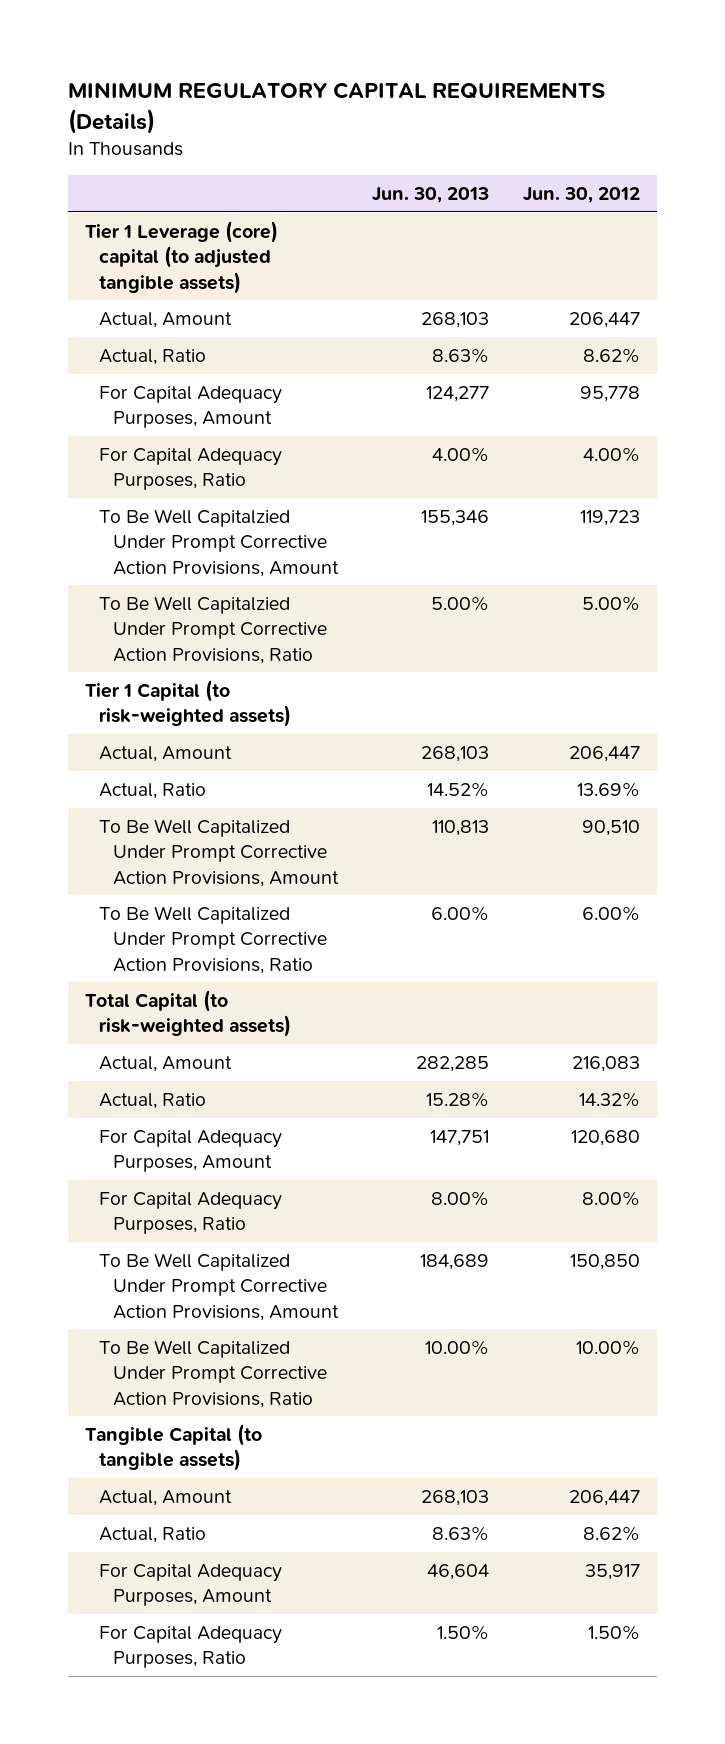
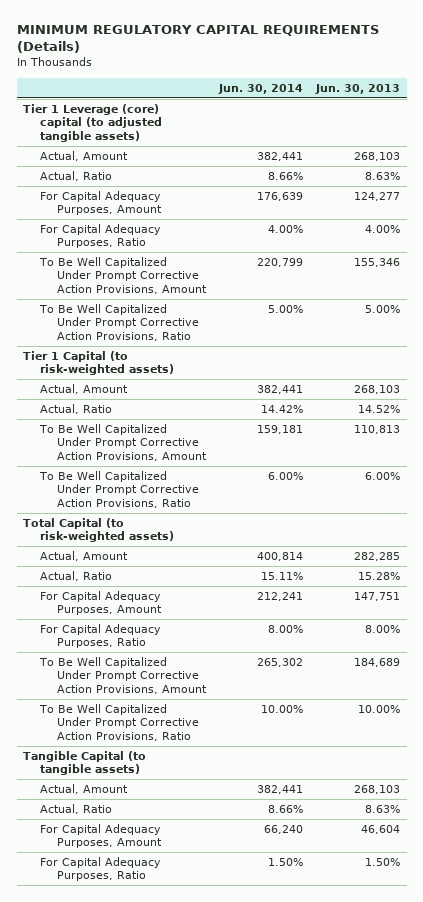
[522,187,640,204] Jun. 30, 2012 -> none
none -> [217,83,303,94] Jun. 30, 2014
[98,509,339,577] To Be Well Capitalzied Under Prompt Corrective Action Provisions, Amount -> [39,257,207,294] To Be Well Capitalized Under Prompt Corrective Action Provisions, Amount
[98,596,327,664] To Be Well Capitalzied Under Prompt Corrective Action Provisions, Ratio -> [39,304,199,341] To Be Well Capitalized Under Prompt Corrective Action Provisions, Ratio

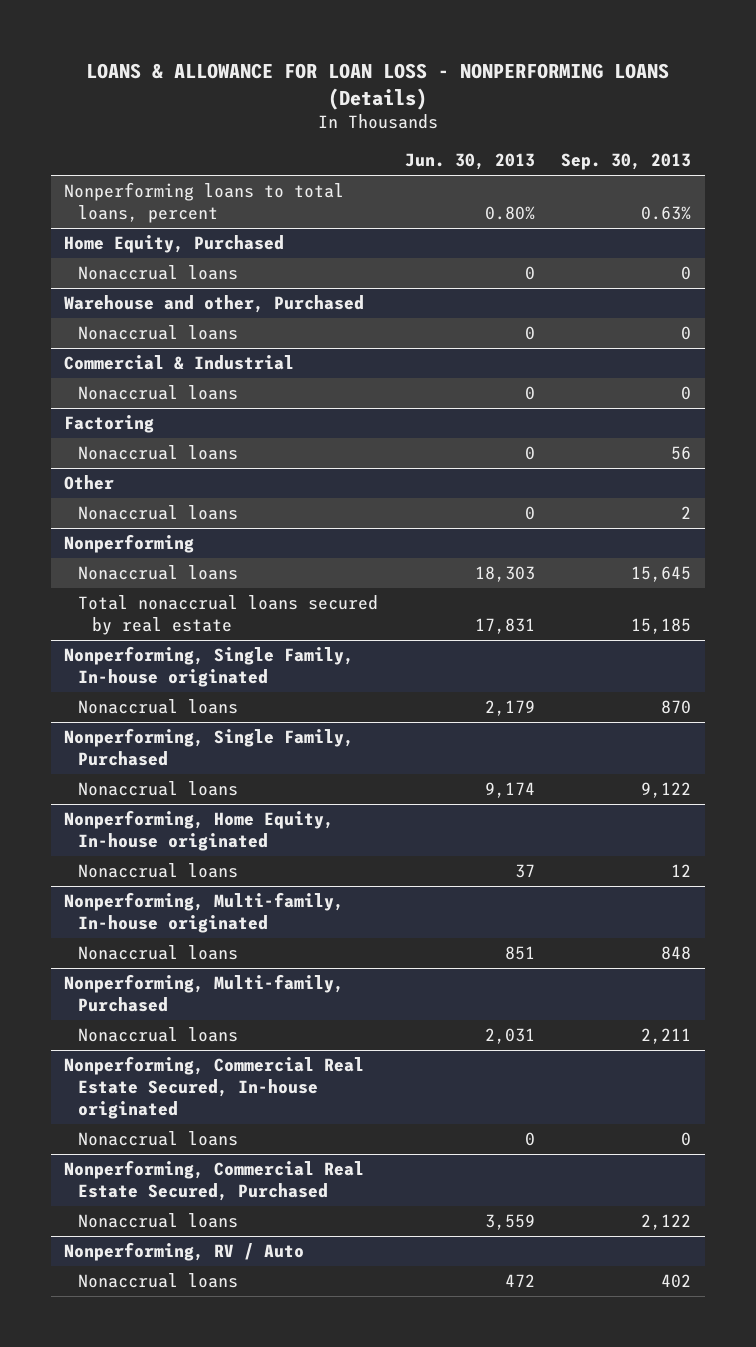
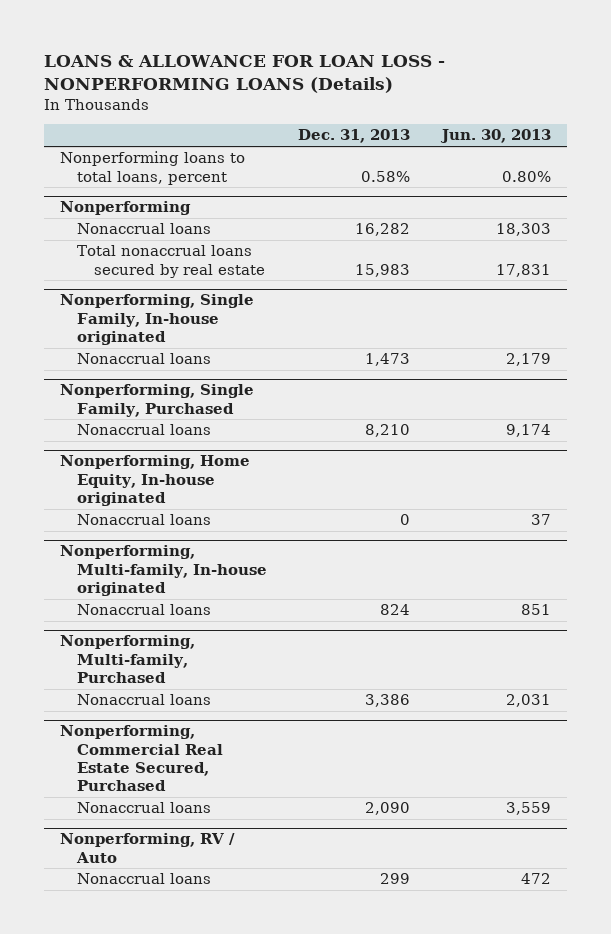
[561,153,692,171] Sep. 30, 2013 -> none
none -> [298,129,411,144] Dec. 31, 2013
[64,234,285,253] Home Equity, Purchased -> none
[78,264,239,280] Nonaccrual loans -> none
[64,294,365,313] Warehouse and other, Purchased -> none
[78,324,239,340] Nonaccrual loans -> none
[64,354,295,370] Commercial & Industrial -> none
[78,384,239,400] Nonaccrual loans -> none
[64,414,155,433] Factoring -> none
[78,444,239,460] Nonaccrual loans -> none
[64,474,115,490] Other -> none
[78,504,239,520] Nonaccrual loans -> none
[64,1055,365,1120] Nonperforming, Commercial Real Estate Secured, In-house originated -> none
[78,1130,239,1146] Nonaccrual loans -> none

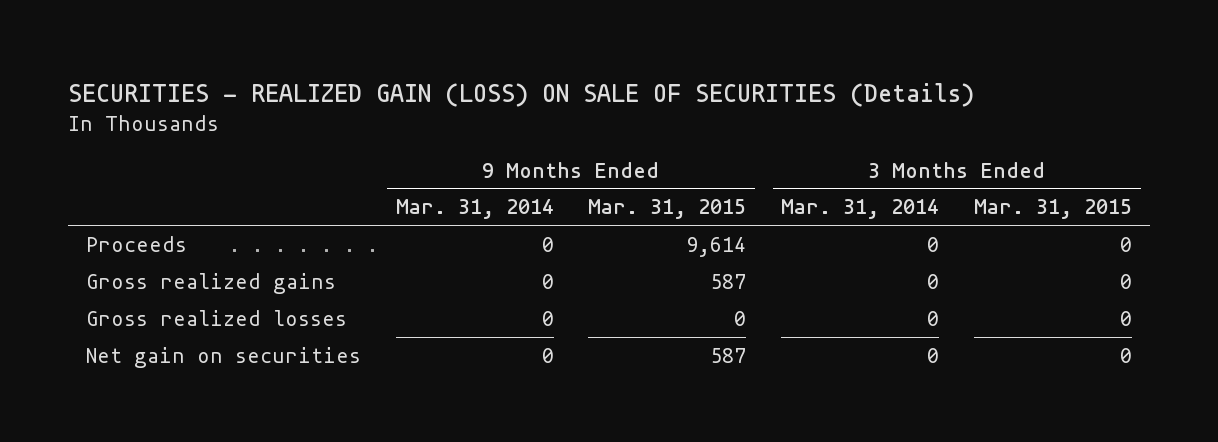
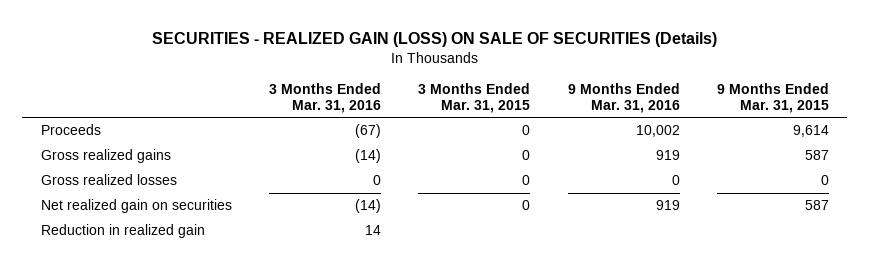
[395,199,554,220] Mar. 31, 2014 -> none
[781,199,940,220] Mar. 31, 2014 -> none
none -> [268,82,381,113] 3 Months Ended Mar. 31, 2016
none -> [567,82,680,113] 9 Months Ended Mar. 31, 2016
[85,346,361,368] Net gain on securities -> [40,199,232,214] Net realized gain on securities
none -> [40,224,205,239] Reduction in realized gain

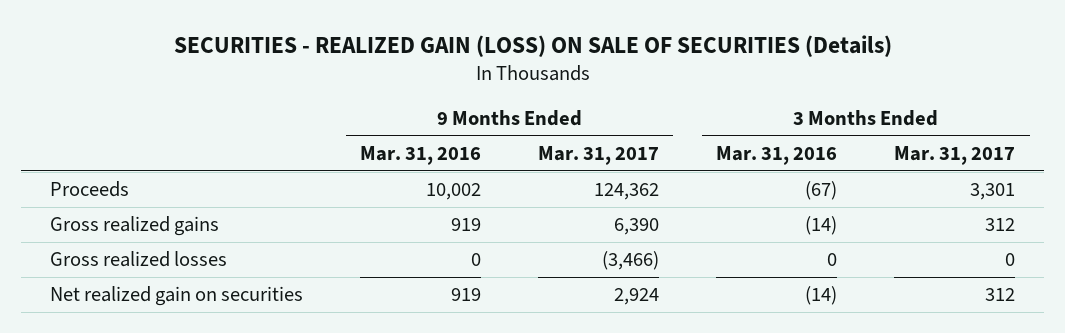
[418,82,531,113] 3 Months Ended Mar. 31, 2015 -> none
[716,82,829,113] 9 Months Ended Mar. 31, 2015 -> none
none -> [538,146,660,166] Mar. 31, 2017
none -> [894,146,1016,166] Mar. 31, 2017
[40,224,205,239] Reduction in realized gain -> none

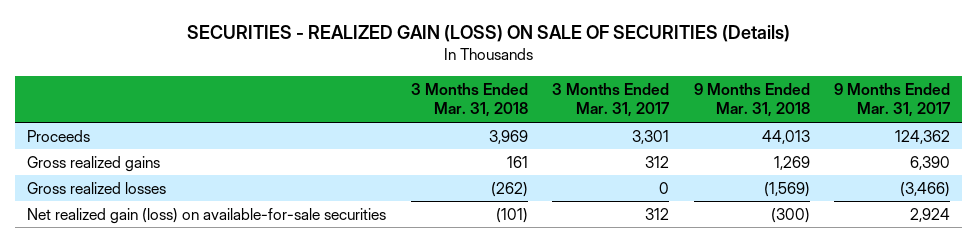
[359,146,481,166] Mar. 31, 2016 -> none
[716,146,838,166] Mar. 31, 2016 -> none
none -> [410,82,528,118] 3 Months Ended Mar. 31, 2018
none -> [693,82,810,118] 9 Months Ended Mar. 31, 2018
[49,286,303,307] Net realized gain on securities -> [26,207,386,224] Net realized gain (loss) on available-for-sale securities

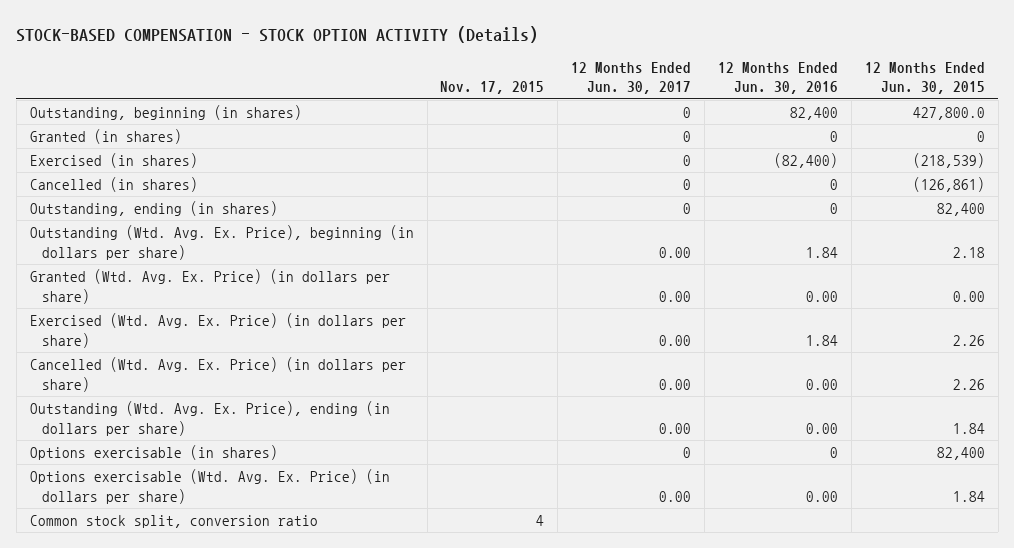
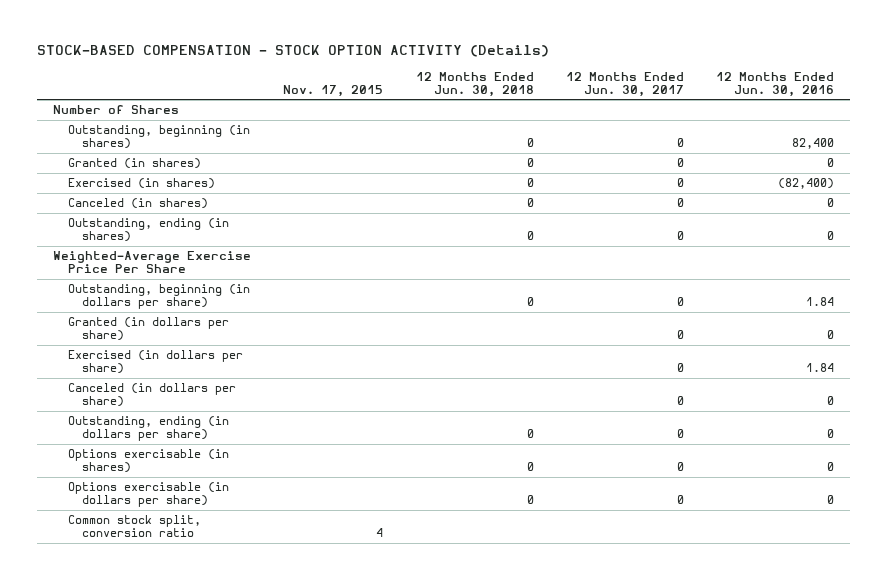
[864,61,985,95] 12 Months Ended Jun. 30, 2015 -> none
none -> [415,71,534,97] 12 Months Ended Jun. 30, 2018
none -> [53,105,180,115] Number of Shares
[29,176,198,192] Cancelled (in shares) -> [67,198,208,210] Canceled (in shares)
none -> [53,251,252,274] Weighted-Average Exercise Price Per Share
[29,224,414,260] Outstanding (Wtd. Avg. Ex. Price), beginning (in dollars per share) -> [67,284,250,310] Outstanding, beginning (in dollars per share)
[659,246,692,258] 0.00 -> [676,297,684,307] 0
[29,268,390,304] Granted (Wtd. Avg. Ex. Price) (in dollars per share) -> [67,317,229,342] Granted (in dollars per share)
[659,290,692,302] 0.00 -> [676,330,684,340] 0
[805,290,838,302] 0.00 -> [826,330,834,340] 0
[29,312,406,348] Exercised (Wtd. Avg. Ex. Price) (in dollars per share) -> [67,350,243,375] Exercised (in dollars per share)
[659,334,692,346] 0.00 -> [676,363,684,373] 0
[29,356,406,392] Cancelled (Wtd. Avg. Ex. Price) (in dollars per share) -> [67,383,236,408] Canceled (in dollars per share)
[659,378,692,390] 0.00 -> [676,396,684,406] 0
[805,378,838,390] 0.00 -> [826,396,834,406] 0
[29,400,390,436] Outstanding (Wtd. Avg. Ex. Price), ending (in dollars per share) -> [67,416,229,442] Outstanding, ending (in dollars per share)
[659,422,692,434] 0.00 -> [676,429,684,439] 0
[805,422,838,434] 0.00 -> [826,429,834,439] 0
[29,468,390,504] Options exercisable (Wtd. Avg. Ex. Price) (in dollars per share) -> [67,482,229,508] Options exercisable (in dollars per share)
[659,490,692,502] 0.00 -> [676,495,684,505] 0
[805,490,838,502] 0.00 -> [826,495,834,505] 0

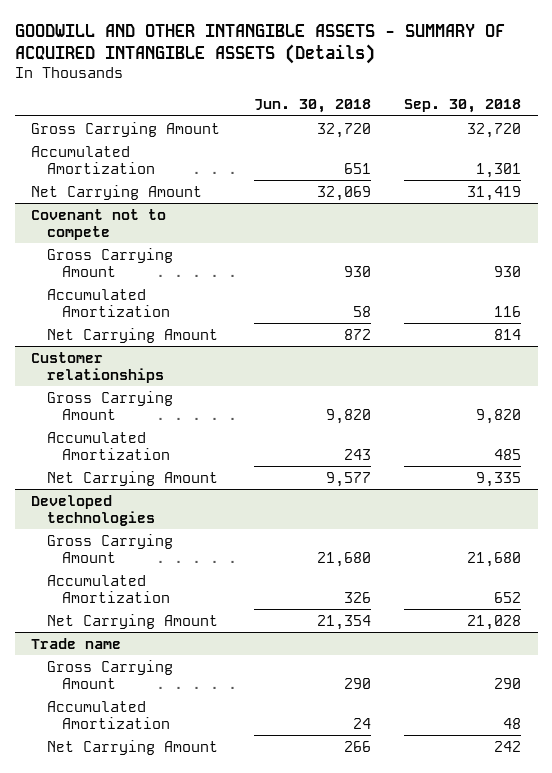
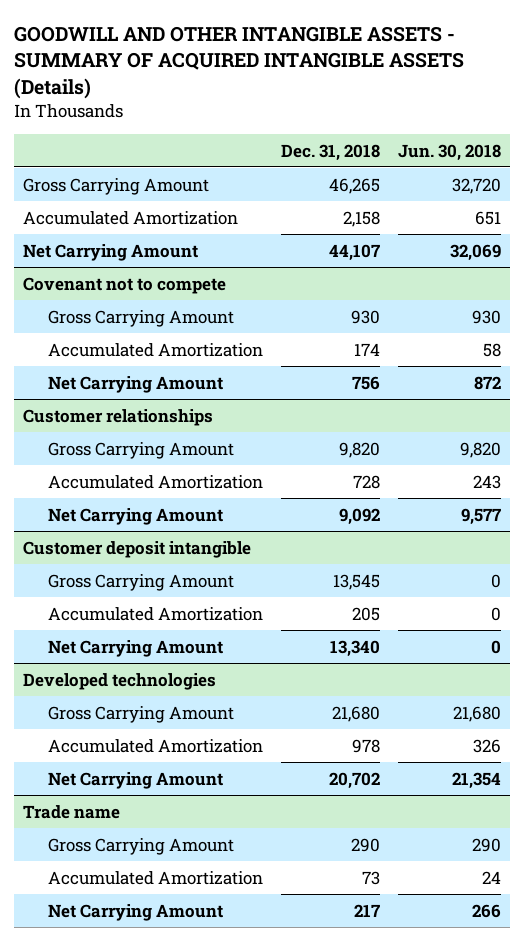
[403,99,521,114] Sep. 30, 2018 -> none
none -> [280,143,380,161] Dec. 31, 2018
none -> [23,540,252,558] Customer deposit intangible
none -> [47,573,234,591] Gross Carrying Amount
none -> [47,606,263,621] Accumulated Amortization
none -> [47,639,223,657] Net Carrying Amount

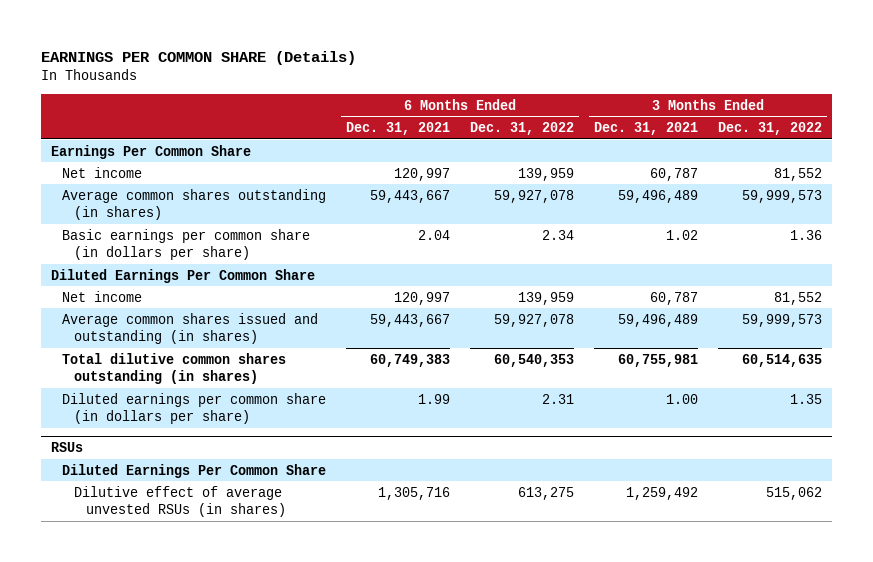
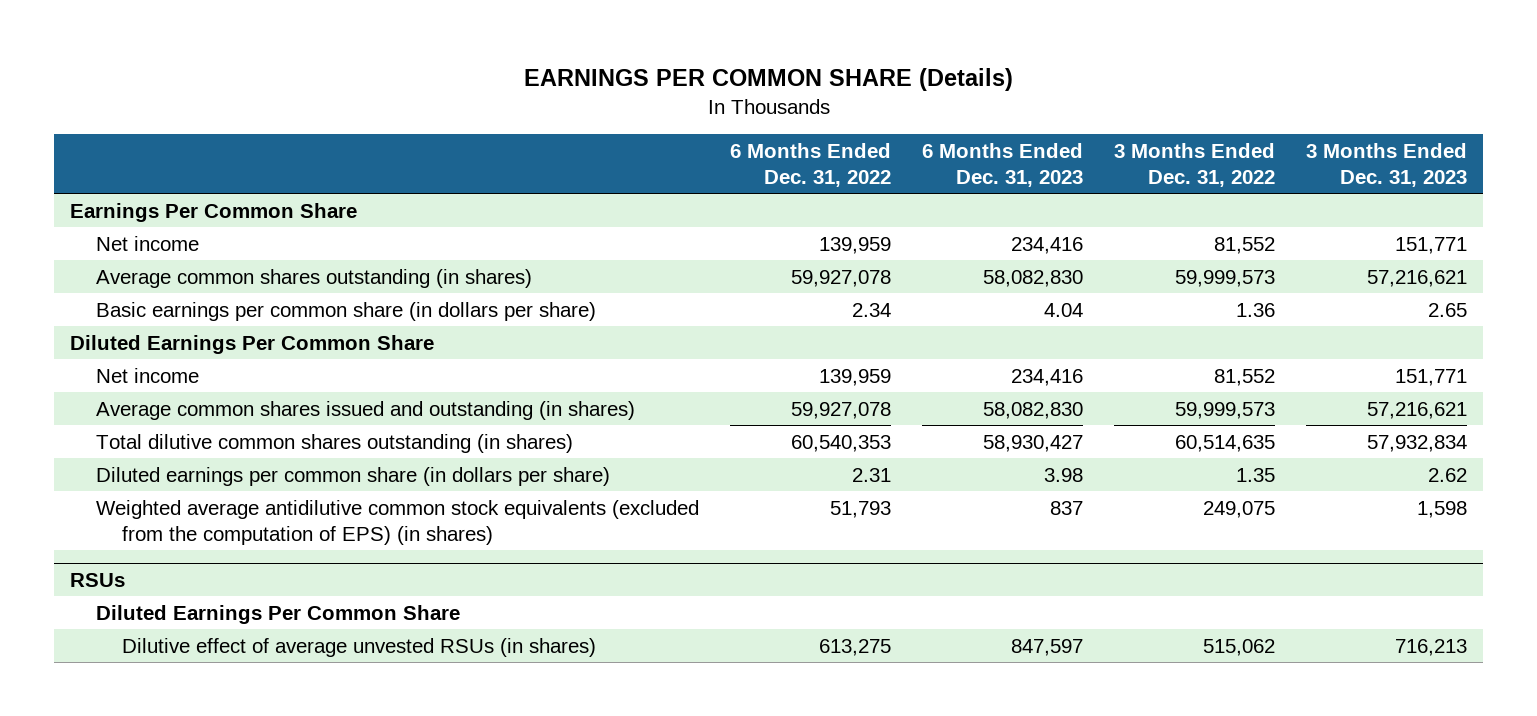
[346,122,451,136] Dec. 31, 2021 -> none
[594,122,699,136] Dec. 31, 2021 -> none
none -> [922,142,1084,187] 6 Months Ended Dec. 31, 2023
none -> [1306,142,1468,187] 3 Months Ended Dec. 31, 2023
none -> [95,499,699,545] Weighted average antidilutive common stock equivalents (excluded from the computation of EPS) (in shares)

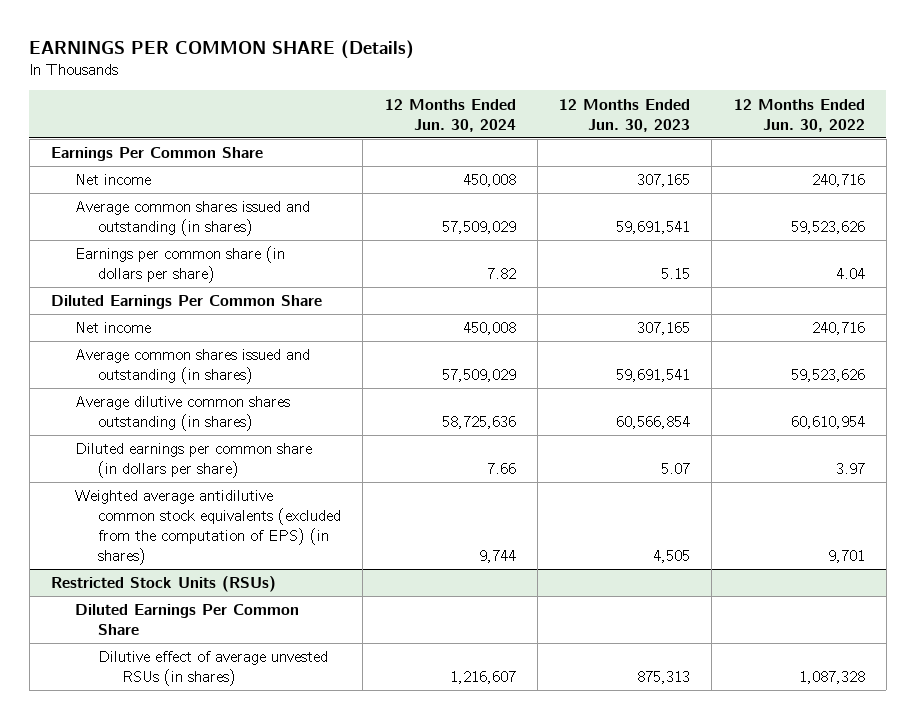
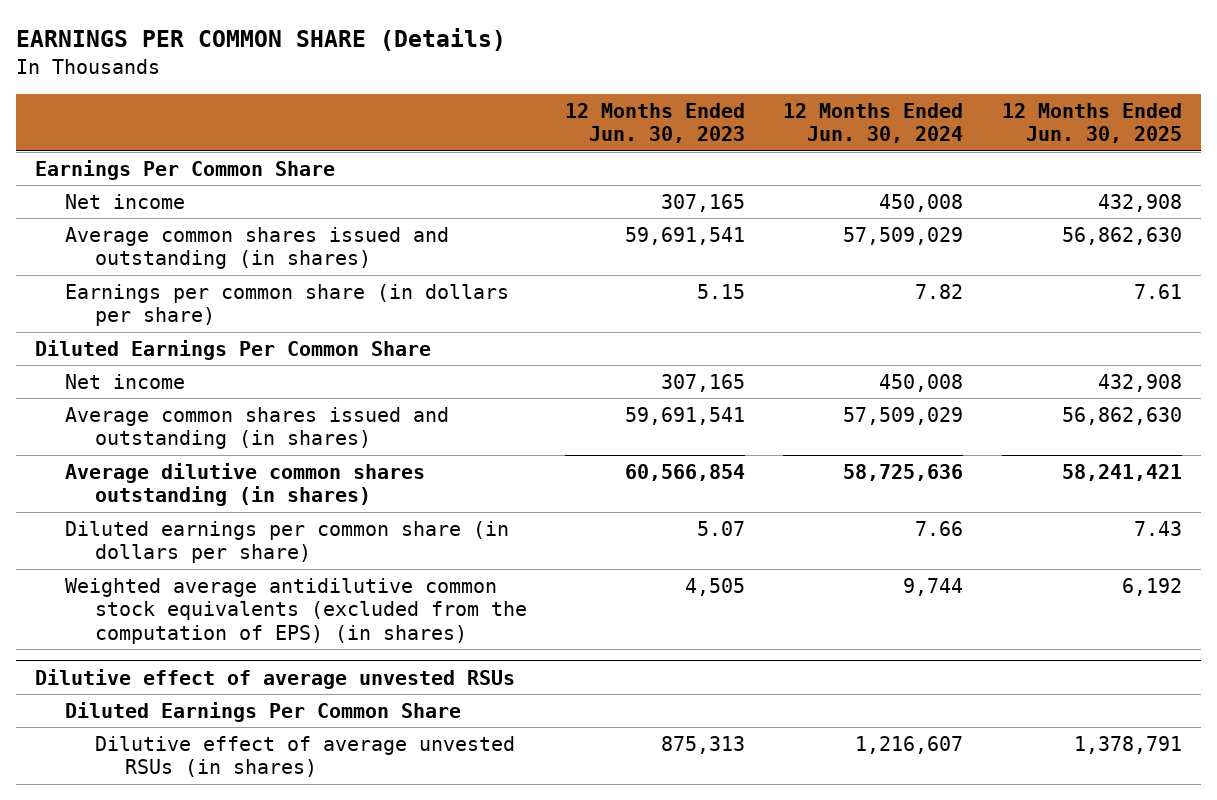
[733,98,865,132] 12 Months Ended Jun. 30, 2022 -> none
none -> [1001,102,1182,144] 12 Months Ended Jun. 30, 2025
[51,576,277,593] Restricted Stock Units (RSUs) -> [35,668,516,689] Dilutive effect of average unvested RSUs

